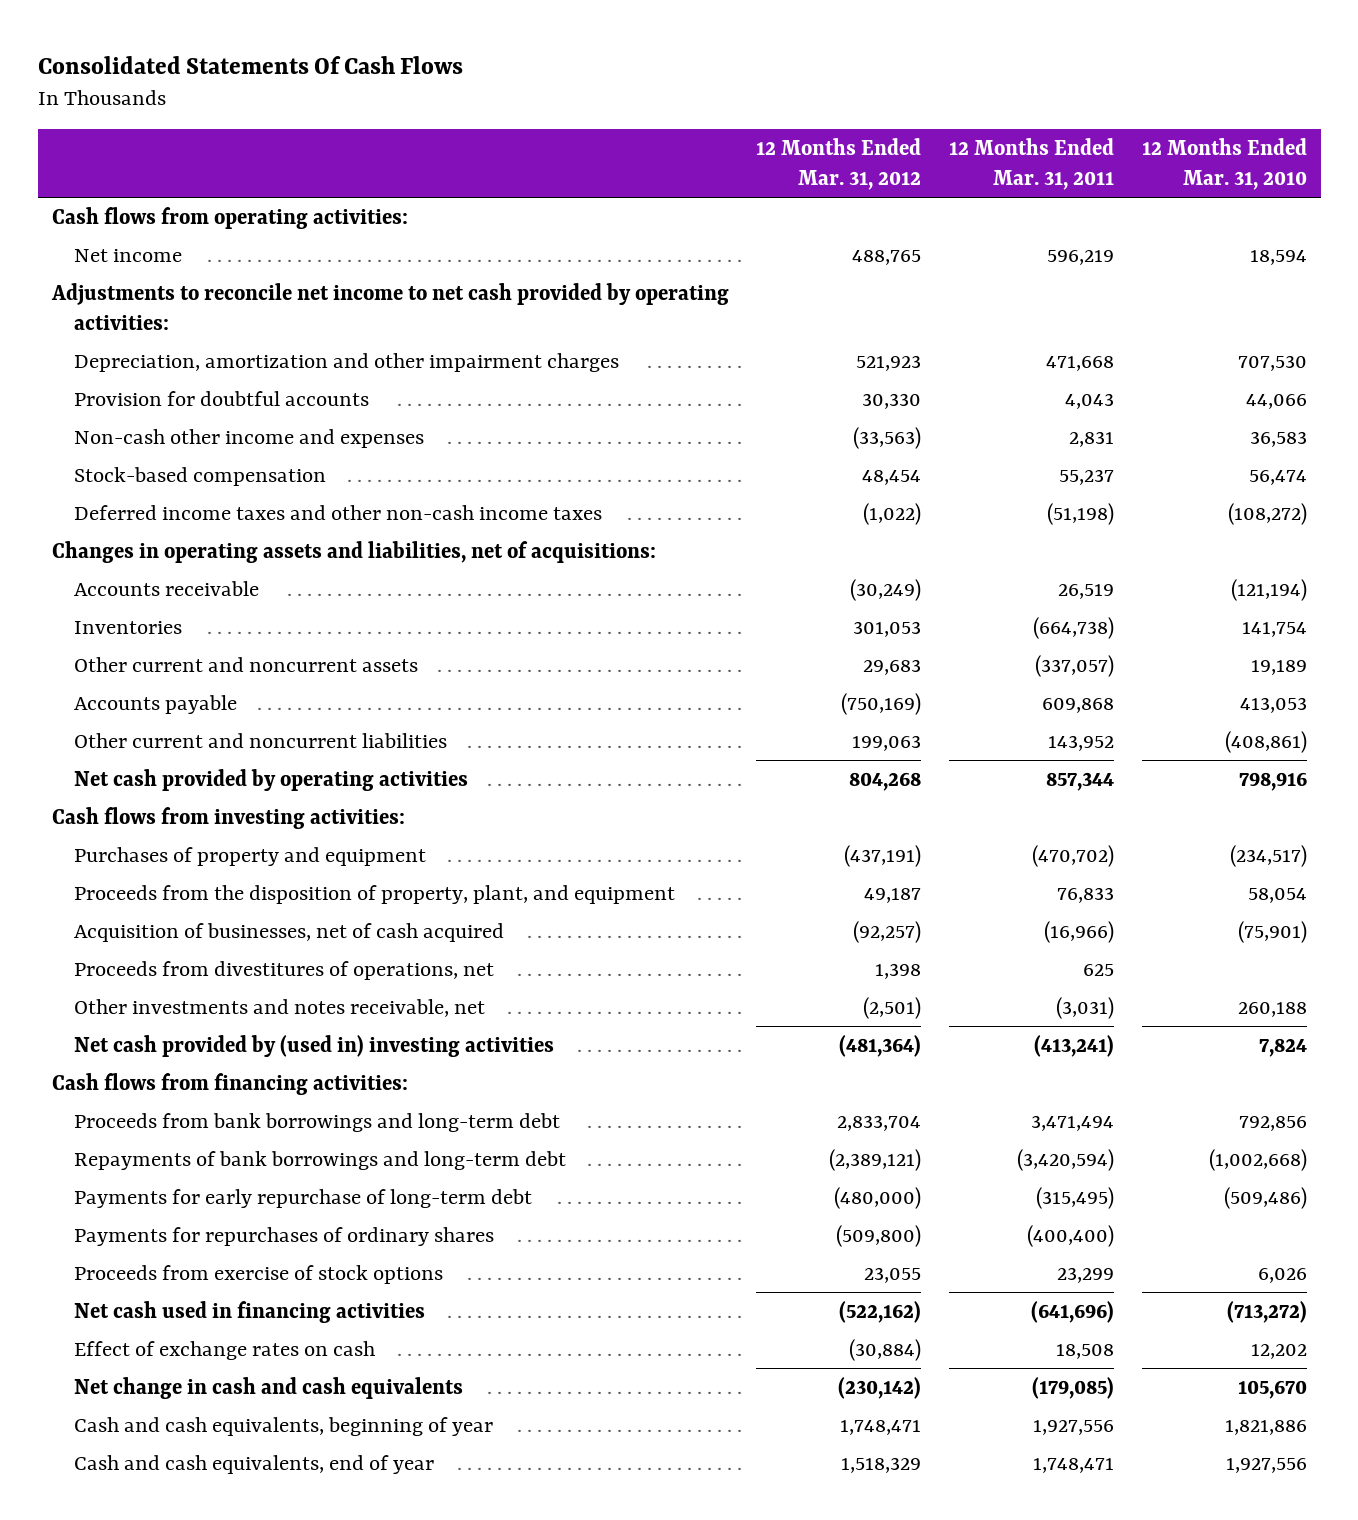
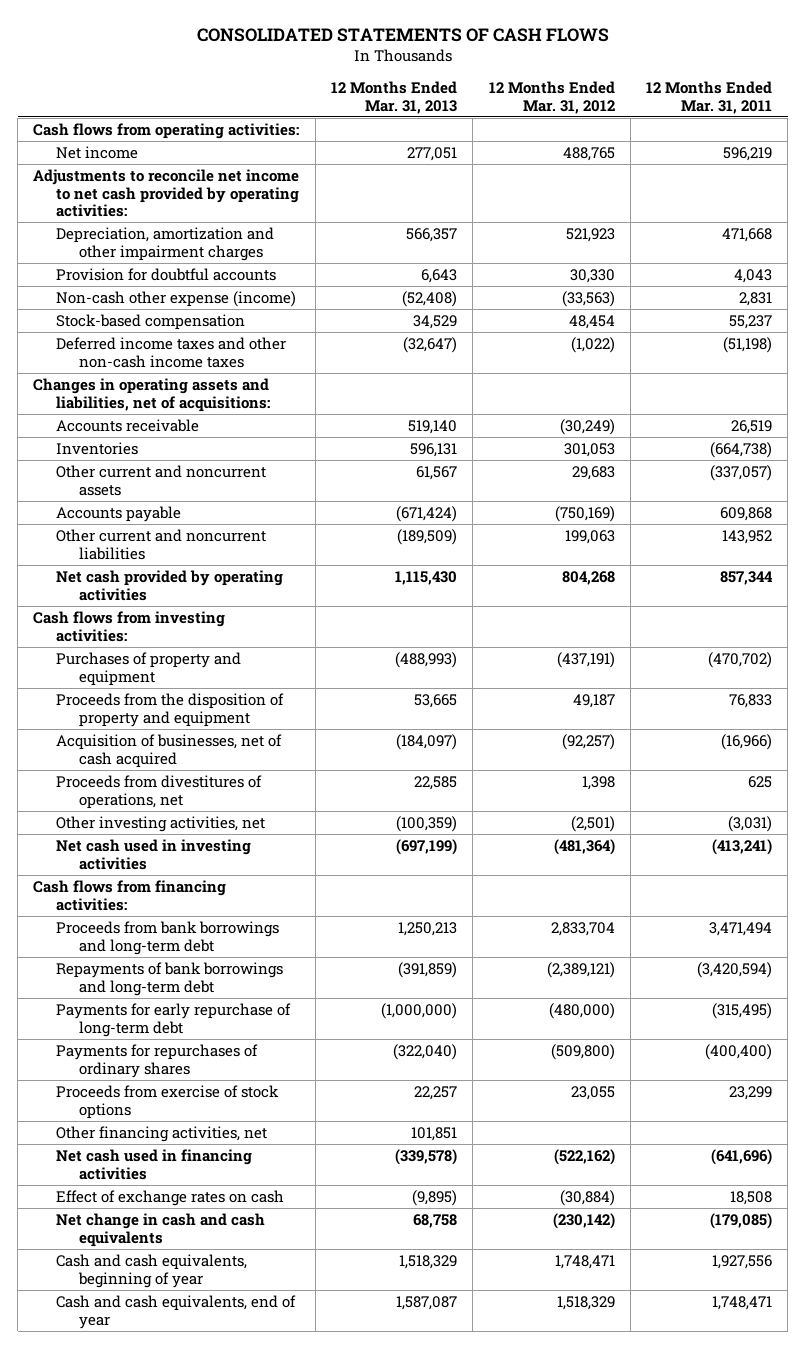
[37,55,463,74] Consolidated Statements Of Cash Flows -> [196,27,609,42] CONSOLIDATED STATEMENTS OF CASH FLOWS
[1141,137,1307,190] 12 Months Ended Mar. 31, 2010 -> none
none -> [330,81,457,114] 12 Months Ended Mar. 31, 2013
[73,428,424,448] Non-cash other income and expenses -> [56,290,297,307] Non-cash other expense (income)
[73,884,675,904] Proceeds from the disposition of property, plant, and equipment -> [56,692,285,727] Proceeds from the disposition of property and equipment
[73,998,485,1017] Other investments and notes receivable, net -> [56,815,266,832] Other investing activities, net
[73,1034,554,1057] Net cash provided by (used in) investing activities -> [56,838,252,870] Net cash used in investing activities
none -> [56,1125,268,1142] Other financing activities, net

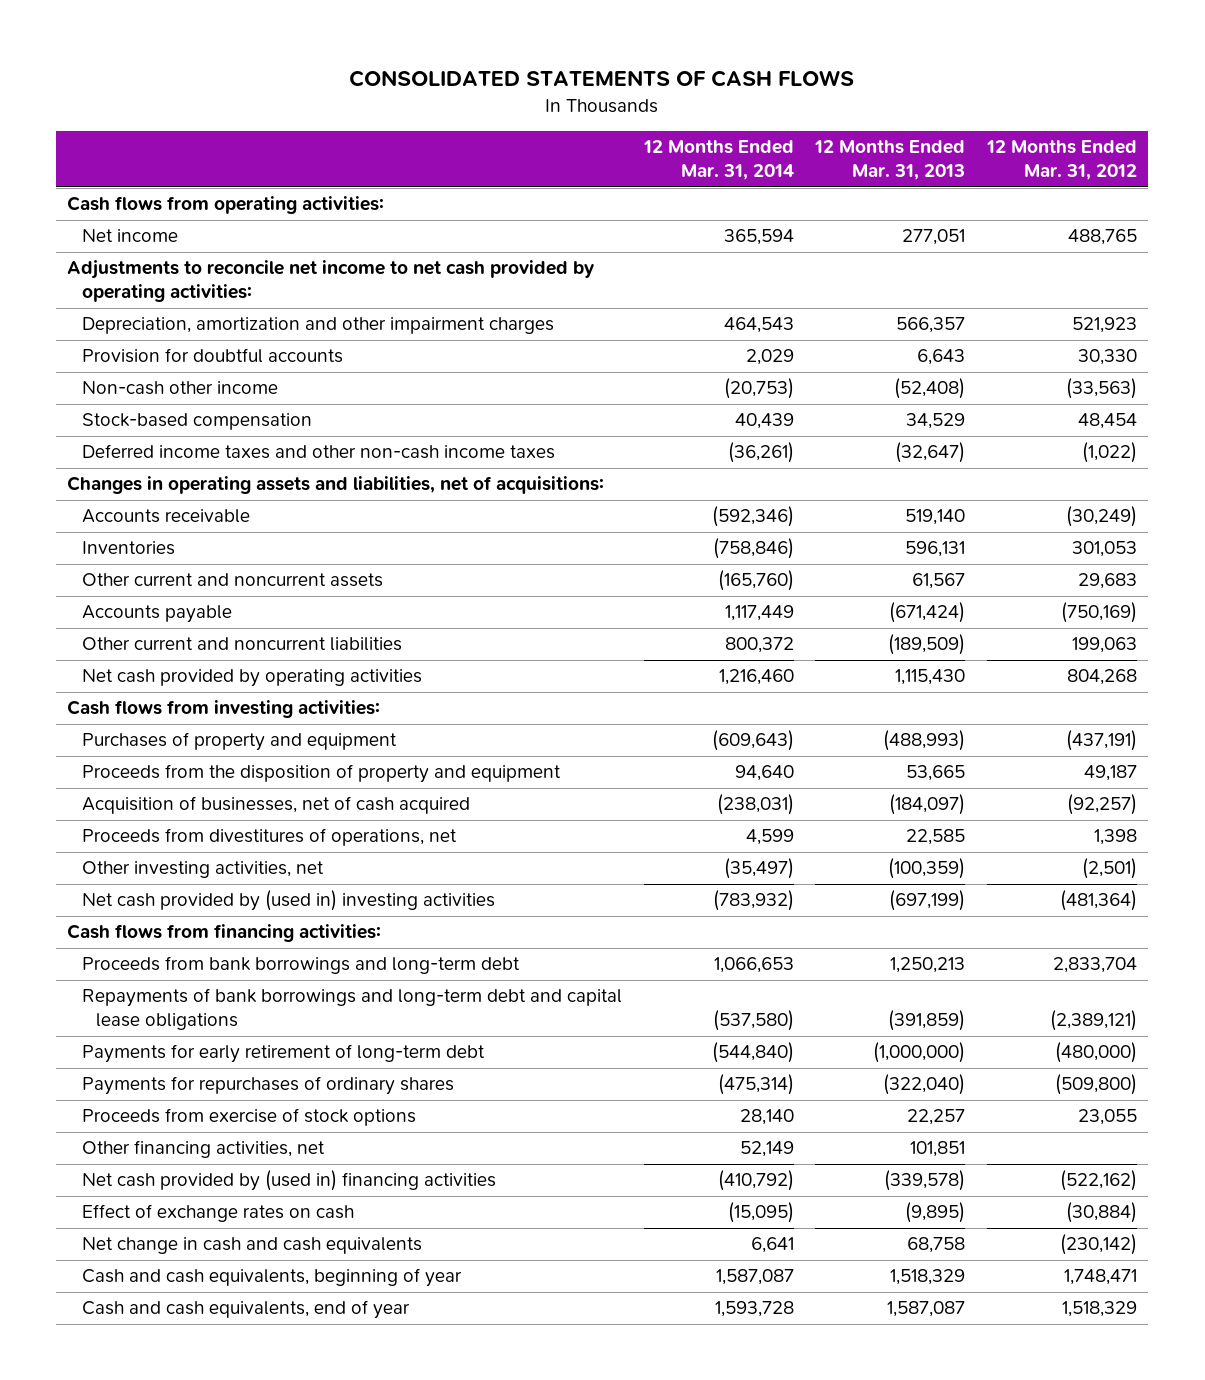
[646,81,773,114] 12 Months Ended Mar. 31, 2011 -> none
none -> [642,140,794,181] 12 Months Ended Mar. 31, 2014
[56,290,297,307] Non-cash other expense (income) -> [81,381,278,396] Non-cash other income
[56,838,252,870] Net cash used in investing activities -> [81,890,495,912] Net cash provided by (used in) investing activities
[56,961,284,996] Repayments of bank borrowings and long-term debt -> [81,988,622,1031] Repayments of bank borrowings and long-term debt and capital lease obligations
[56,1002,292,1037] Payments for early repurchase of long-term debt -> [81,1044,485,1064] Payments for early retirement of long-term debt
[56,1148,253,1180] Net cash used in financing activities -> [81,1170,496,1192] Net cash provided by (used in) financing activities

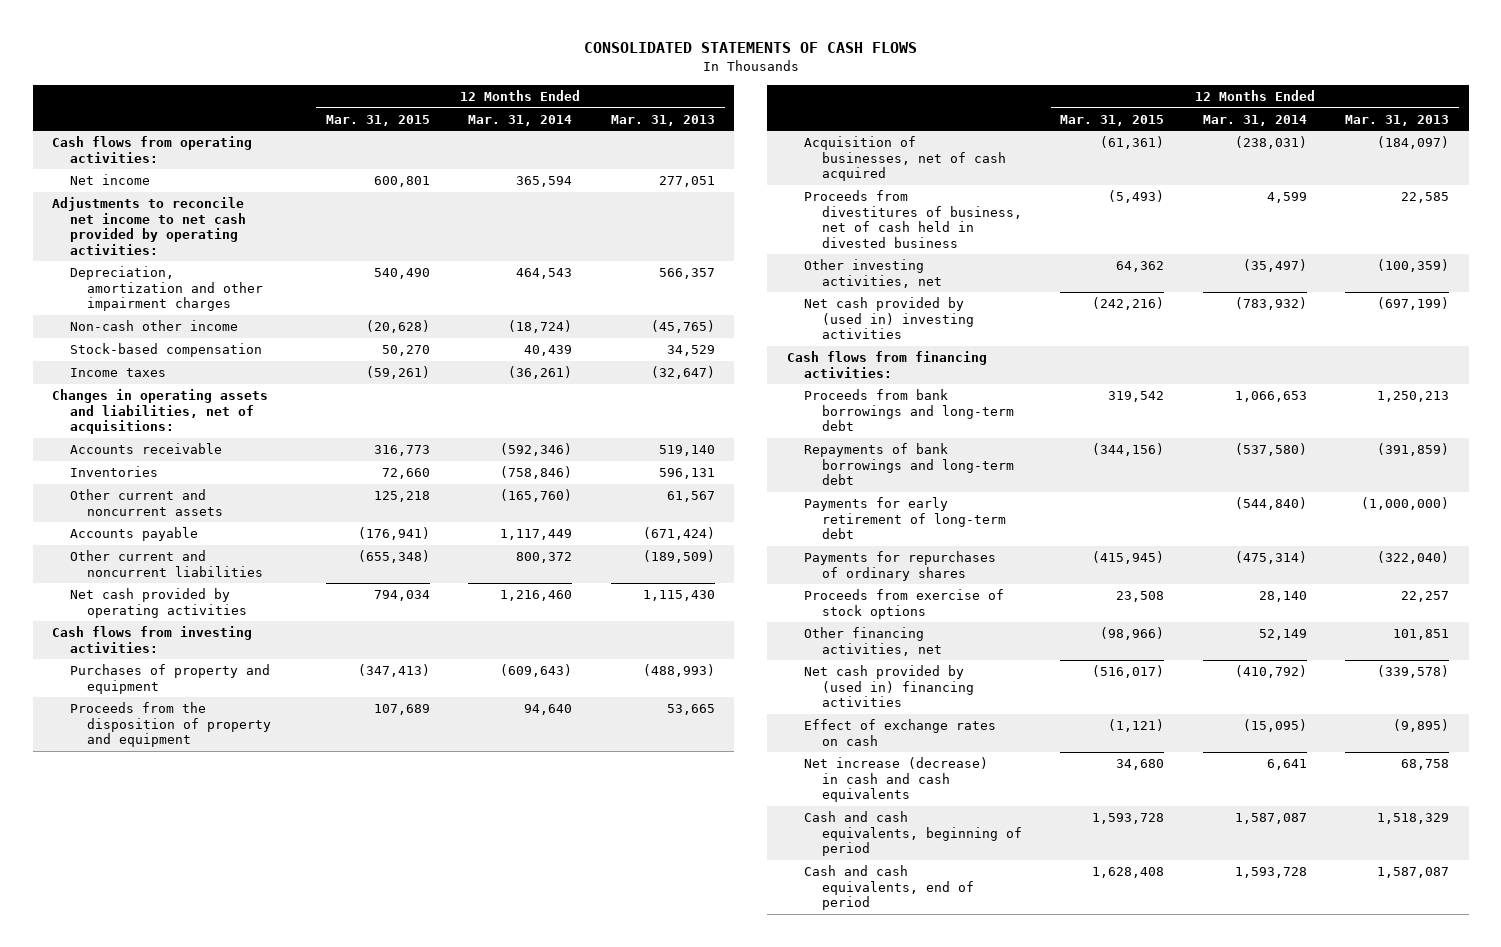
[986,140,1138,181] 12 Months Ended Mar. 31, 2012 -> none
none -> [325,114,430,126] Mar. 31, 2015
[81,348,343,364] Provision for doubtful accounts -> none
[723,378,794,400] (20,753) -> [508,320,573,334] (18,724)
[894,378,966,400] (52,408) -> [650,320,715,334] (45,765)
[81,444,555,460] Deferred income taxes and other non-cash income taxes -> [69,368,166,378] Income taxes
[81,828,457,847] Proceeds from divestitures of operations, net -> [804,190,1022,248] Proceeds from divestitures of business, net of cash held in divested business
[81,988,622,1031] Repayments of bank borrowings and long-term debt and capital lease obligations -> [804,443,1014,486] Repayments of bank borrowings and long-term debt
[81,1237,422,1255] Net change in cash and cash equivalents -> [804,757,989,803] Net increase (decrease) in cash and cash equivalents
[81,1268,462,1288] Cash and cash equivalents, beginning of year -> [804,811,1022,857] Cash and cash equivalents, beginning of period
[81,1300,410,1320] Cash and cash equivalents, end of year -> [804,865,974,911] Cash and cash equivalents, end of period

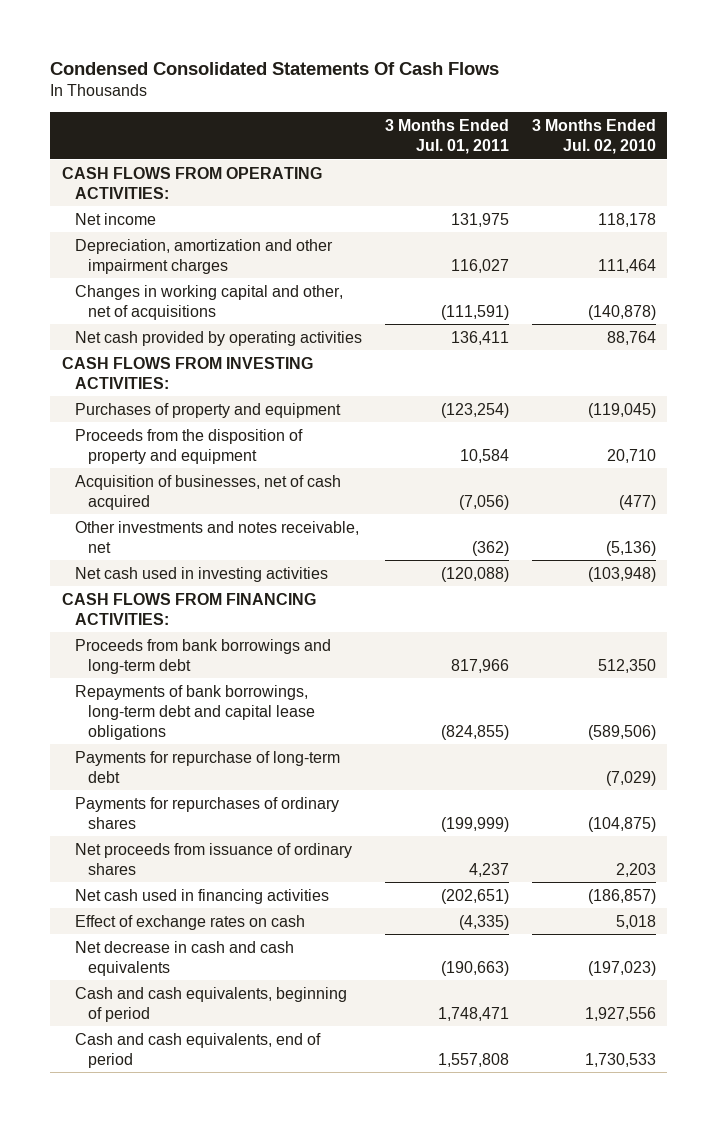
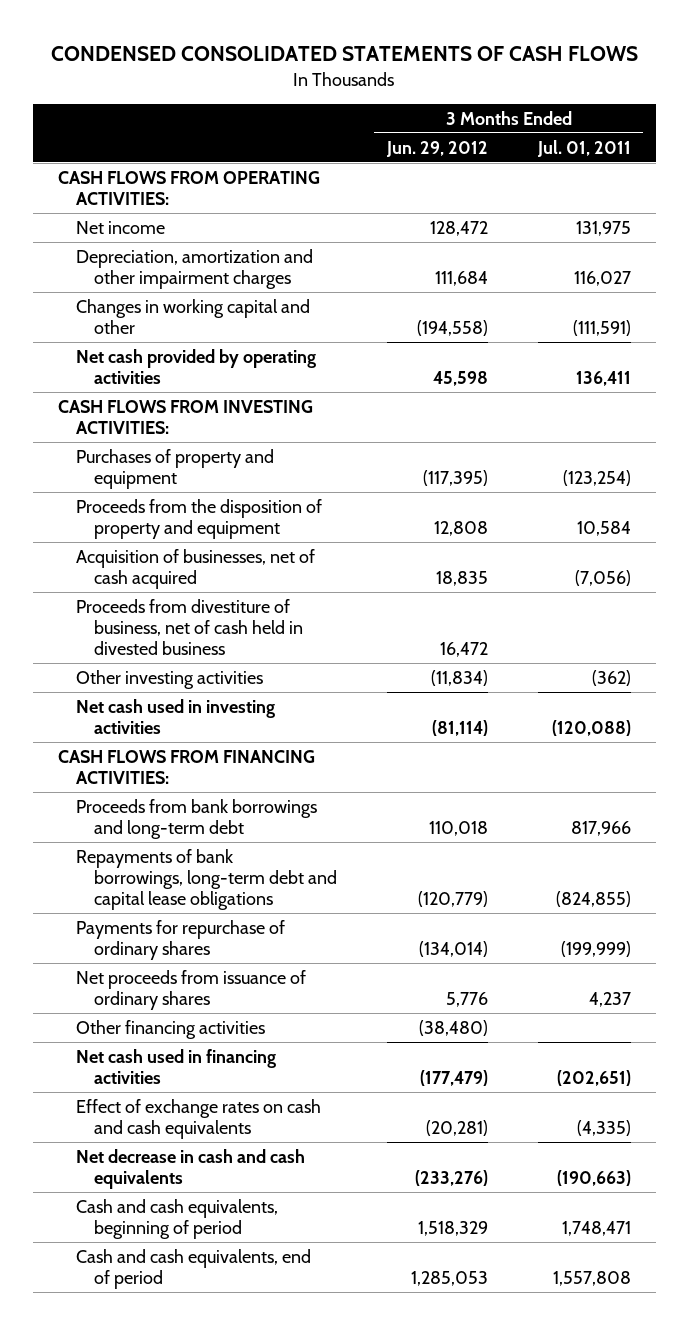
[50,61,500,75] Condensed Consolidated Statements Of Cash Flows -> [51,46,639,62] CONDENSED CONSOLIDATED STATEMENTS OF CASH FLOWS
[531,119,656,154] 3 Months Ended Jul. 02, 2010 -> none
none -> [385,140,488,157] Jun. 29, 2012
[75,284,344,320] Changes in working capital and other, net of acquisitions -> [76,298,311,334] Changes in working capital and other
none -> [76,598,304,656] Proceeds from divestiture of business, net of cash held in divested business
[75,520,360,553] Other investments and notes receivable, net -> [76,669,264,689] Other investing activities
[75,750,341,783] Payments for repurchase of long-term debt -> none
[75,796,340,829] Payments for repurchases of ordinary shares -> [76,919,286,960] Payments for repurchase of ordinary shares
none -> [76,1019,266,1039] Other financing activities
[75,914,306,930] Effect of exchange rates on cash -> [76,1098,322,1139] Effect of exchange rates on cash and cash equivalents

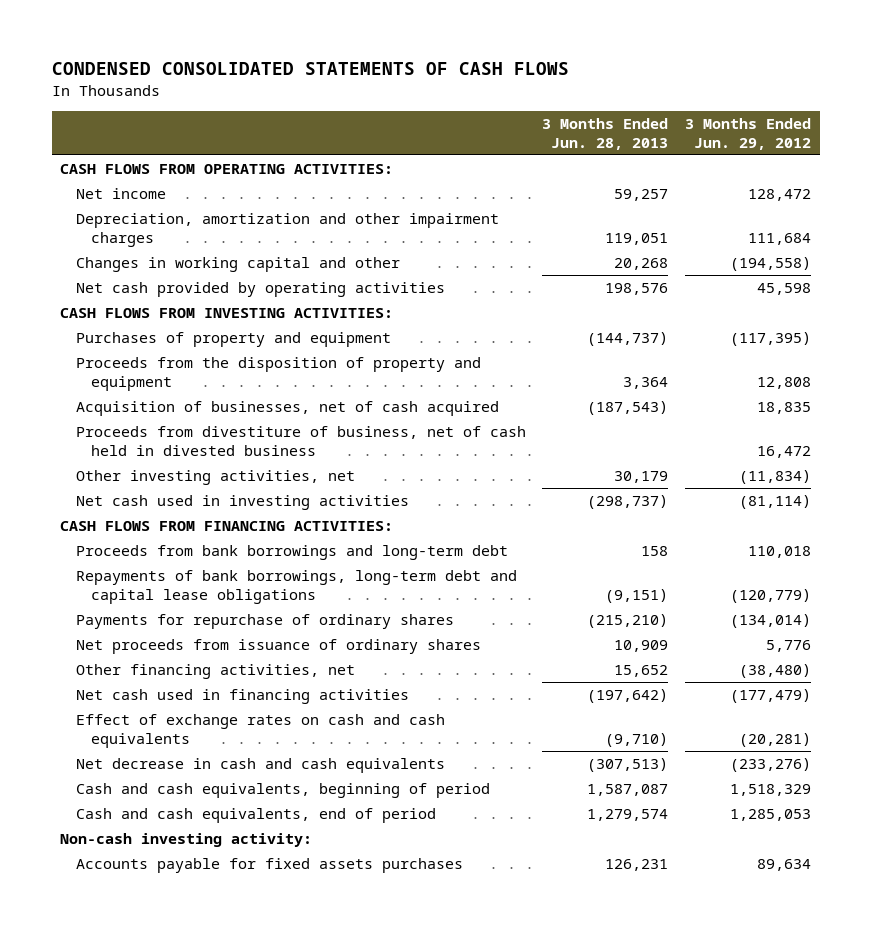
[536,139,631,157] Jul. 01, 2011 -> none
none -> [542,117,669,150] 3 Months Ended Jun. 28, 2013
[76,669,264,689] Other investing activities -> [75,469,355,485] Other investing activities, net
[76,1019,266,1039] Other financing activities -> [75,663,355,679] Other financing activities, net
none -> [60,832,313,847] Non-cash investing activity:
none -> [75,857,463,873] Accounts payable for fixed assets purchases

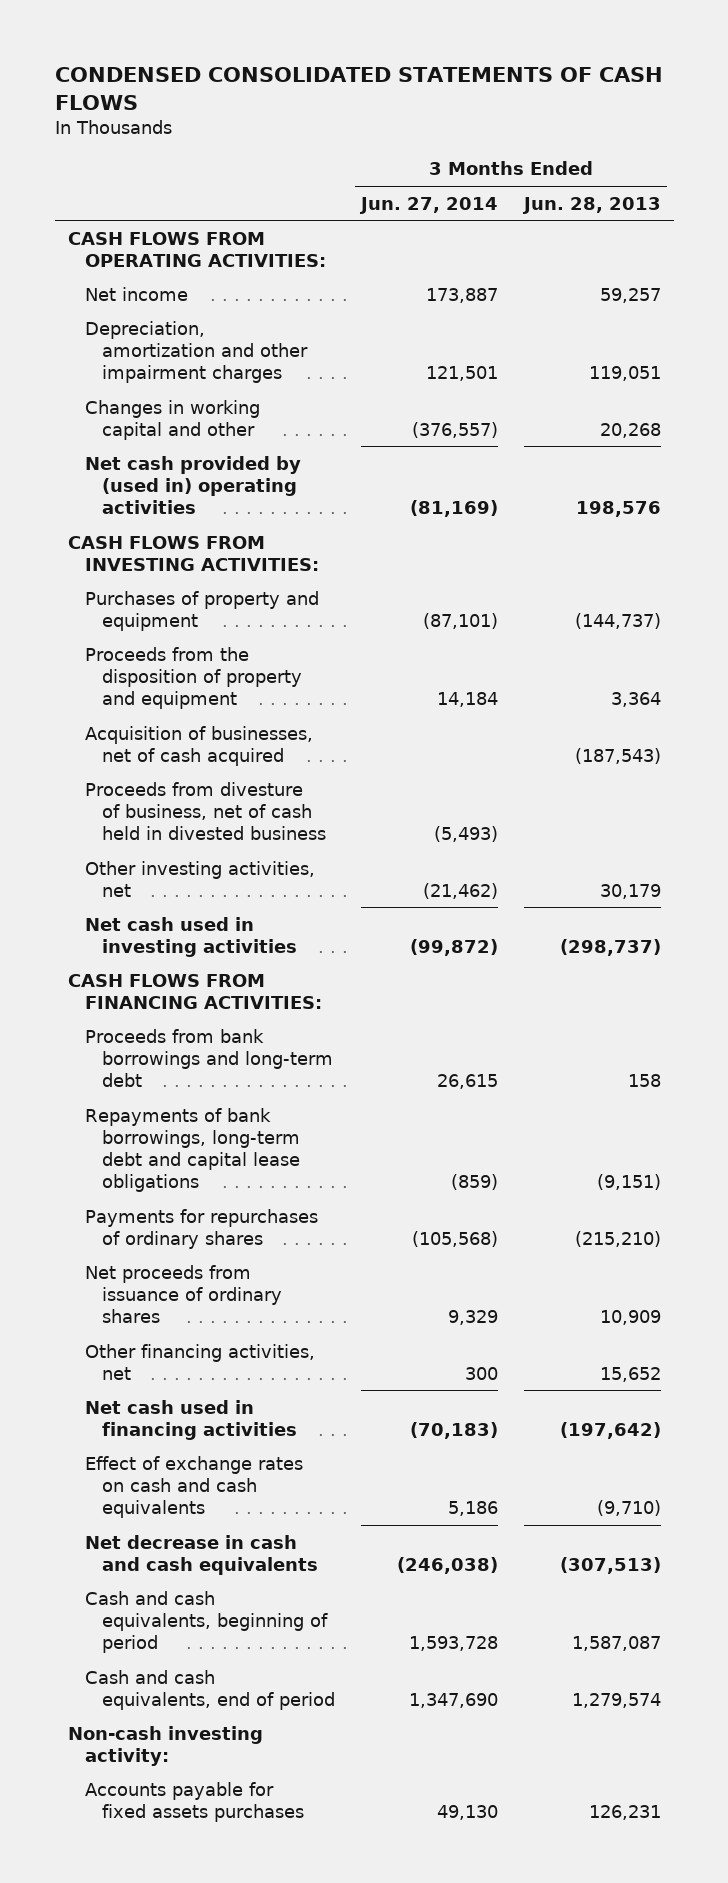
[685,117,812,150] 3 Months Ended Jun. 29, 2012 -> none
none -> [359,196,499,214] Jun. 27, 2014
[75,281,445,297] Net cash provided by operating activities -> [85,455,302,515] Net cash provided by (used in) operating activities
[75,425,526,457] Proceeds from divestiture of business, net of cash held in divested business -> [85,781,327,841] Proceeds from divesture of business, net of cash held in divested business
[75,613,454,629] Payments for repurchase of ordinary shares -> [85,1208,319,1249] Payments for repurchases of ordinary shares

